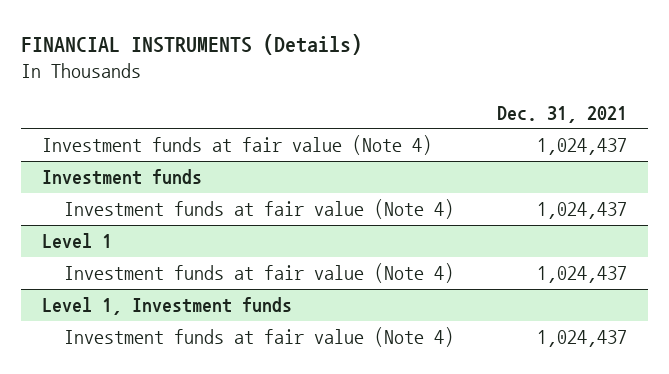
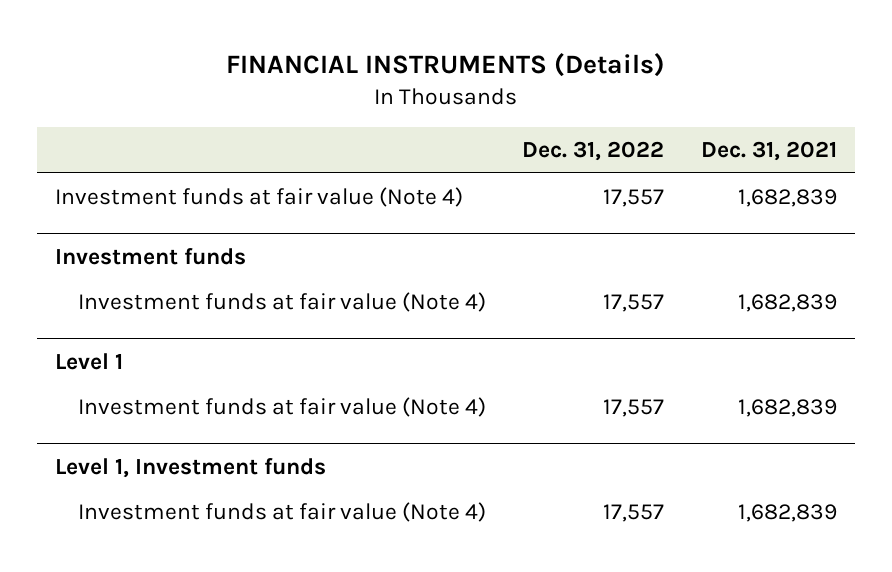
none -> [522,141,665,162] Dec. 31, 2022
[536,138,627,156] 1,024,437 -> [737,189,837,208] 1,682,839
[536,202,627,220] 1,024,437 -> [737,294,837,313] 1,682,839
[536,266,627,284] 1,024,437 -> [737,399,837,418] 1,682,839
[536,330,627,348] 1,024,437 -> [737,504,837,523] 1,682,839

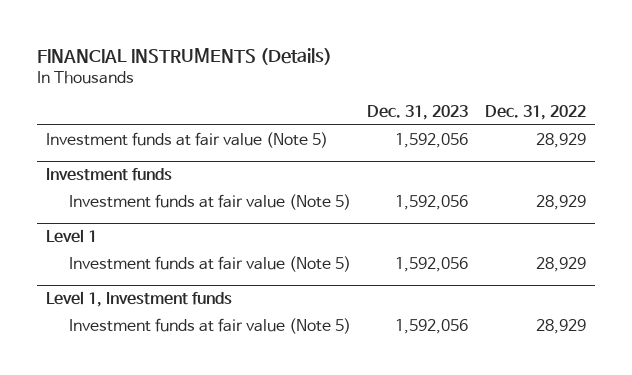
[700,141,837,162] Dec. 31, 2021 -> none
none -> [367,105,469,121] Dec. 31, 2023
[55,187,464,208] Investment funds at fair value (Note 4) -> [45,131,328,148] Investment funds at fair value (Note 5)
[603,189,665,208] 17,557 -> [536,132,587,148] 28,929
[77,292,486,313] Investment funds at fair value (Note 4) -> [68,193,351,210] Investment funds at fair value (Note 5)
[603,294,665,313] 17,557 -> [536,194,587,210] 28,929
[77,397,486,418] Investment funds at fair value (Note 4) -> [68,255,351,272] Investment funds at fair value (Note 5)
[603,399,665,418] 17,557 -> [536,256,587,272] 28,929
[77,502,486,523] Investment funds at fair value (Note 4) -> [68,317,351,334] Investment funds at fair value (Note 5)
[603,504,665,523] 17,557 -> [536,318,587,334] 28,929

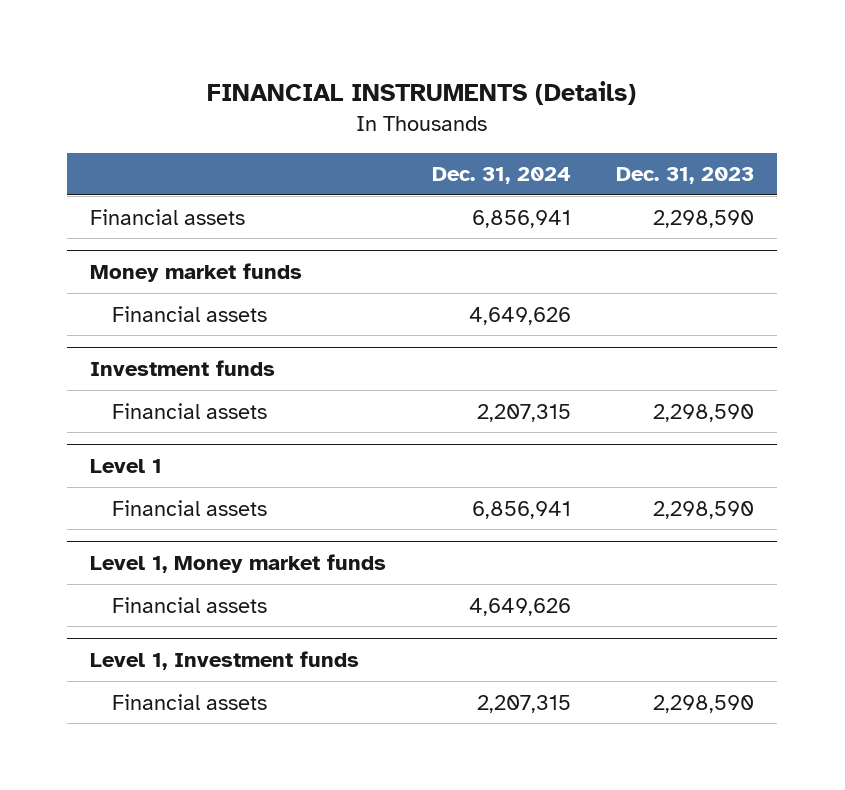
[485,105,587,121] Dec. 31, 2022 -> none
none -> [431,167,571,185] Dec. 31, 2024
[45,131,328,148] Investment funds at fair value (Note 5) -> none
none -> [90,208,246,225] Financial assets
none -> [90,263,303,283] Money market funds
none -> [111,305,267,322] Financial assets
[68,193,351,210] Investment funds at fair value (Note 5) -> none
none -> [111,402,267,419] Financial assets
[68,255,351,272] Investment funds at fair value (Note 5) -> none
none -> [111,499,267,516] Financial assets
none -> [90,554,387,574] Level 1, Money market funds
none -> [111,596,267,613] Financial assets
[68,317,351,334] Investment funds at fair value (Note 5) -> none
none -> [111,693,267,710] Financial assets

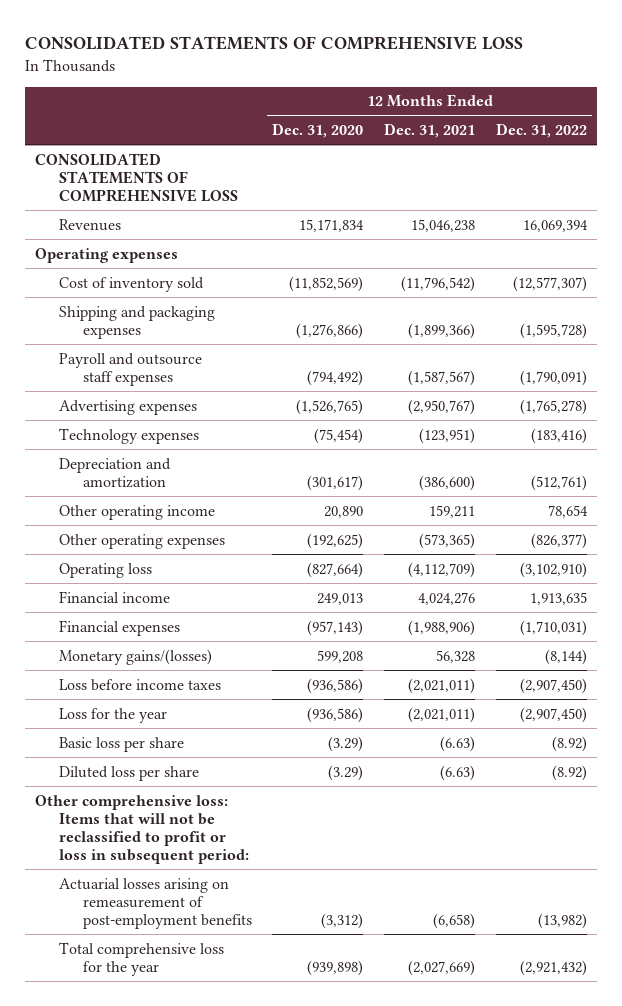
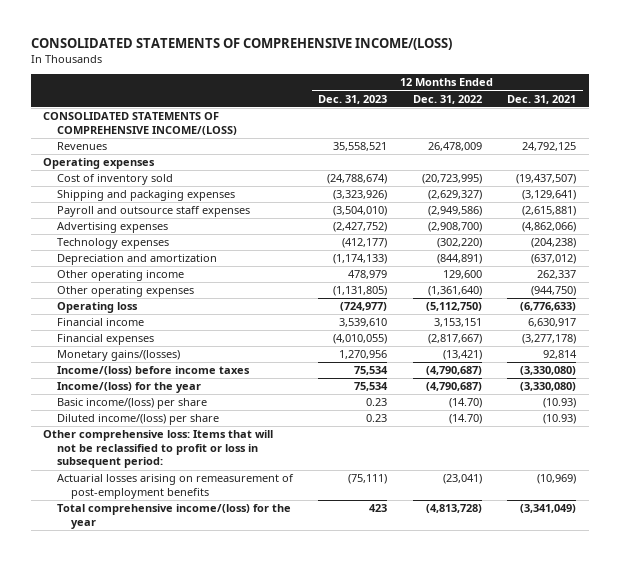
[24,36,523,51] CONSOLIDATED STATEMENTS OF COMPREHENSIVE LOSS -> [30,37,452,50] CONSOLIDATED STATEMENTS OF COMPREHENSIVE INCOME/(LOSS)
[272,122,364,138] Dec. 31, 2020 -> none
none -> [318,94,388,104] Dec. 31, 2023
[35,152,238,202] CONSOLIDATED STATEMENTS OF COMPREHENSIVE LOSS -> [43,112,237,135] CONSOLIDATED STATEMENTS OF COMPREHENSIVE INCOME/(LOSS)
[411,218,476,232] 15,046,238 -> [522,142,577,152] 24,792,125
[522,219,588,232] 16,069,394 -> [427,142,482,152] 26,478,009
[401,275,476,292] (11,796,542) -> [516,174,577,185] (19,437,507)
[512,275,587,292] (12,577,307) -> [421,174,482,185] (20,723,995)
[408,322,476,339] (1,899,366) -> [522,190,577,201] (3,129,641)
[519,322,587,339] (1,595,728) -> [427,190,482,201] (2,629,327)
[408,369,476,386] (1,587,567) -> [522,206,577,217] (2,615,881)
[519,369,587,386] (1,790,091) -> [427,206,482,217] (2,949,586)
[408,398,476,415] (2,950,767) -> [522,222,577,233] (4,862,066)
[519,398,587,415] (1,765,278) -> [427,222,482,233] (2,908,700)
[419,427,476,444] (123,951) -> [531,238,577,249] (204,238)
[530,427,587,444] (183,416) -> [436,238,482,249] (302,220)
[419,474,476,491] (386,600) -> [531,254,577,265] (637,012)
[530,474,587,491] (512,761) -> [436,254,482,265] (844,891)
[429,504,476,518] 159,211 -> [537,270,577,280] 262,337
[547,504,588,518] 78,654 -> [442,270,482,280] 129,600
[419,532,476,549] (573,365) -> [531,286,577,297] (944,750)
[530,532,587,549] (826,377) -> [427,286,482,297] (1,361,640)
[408,561,476,578] (4,112,709) -> [520,302,577,312] (6,776,633)
[519,561,587,578] (3,102,910) -> [425,302,482,312] (5,112,750)
[418,591,476,605] 4,024,276 -> [528,318,577,328] 6,630,917
[529,591,587,605] 1,913,635 -> [433,318,482,328] 3,153,151
[408,619,476,636] (1,988,906) -> [522,334,577,345] (3,277,178)
[519,619,587,636] (1,710,031) -> [427,334,482,345] (2,817,667)
[436,649,476,663] 56,328 -> [543,350,578,360] 92,814
[544,648,587,665] (8,144) -> [442,350,482,361] (13,421)
[58,678,221,691] Loss before income taxes -> [56,366,250,376] Income/(loss) before income taxes
[408,677,476,694] (2,021,011) -> [520,366,577,376] (3,330,080)
[519,677,587,694] (2,907,450) -> [425,366,482,376] (4,790,687)
[58,707,167,723] Loss for the year -> [56,382,201,394] Income/(loss) for the year
[408,706,476,723] (2,021,011) -> [520,382,577,392] (3,330,080)
[519,706,587,723] (2,907,450) -> [425,382,482,392] (4,790,687)
[58,736,184,752] Basic loss per share -> [56,398,207,410] Basic income/(loss) per share
[440,735,476,752] (6.63) -> [543,398,577,409] (10.93)
[551,735,587,752] (8.92) -> [448,398,482,409] (14.70)
[58,765,199,781] Diluted loss per share -> [56,414,219,426] Diluted income/(loss) per share
[440,764,476,781] (6.63) -> [543,414,577,425] (10.93)
[551,764,587,781] (8.92) -> [448,414,482,425] (14.70)
[433,912,476,929] (6,658) -> [537,474,577,485] (10,969)
[537,912,587,929] (13,982) -> [442,474,482,485] (23,041)
[58,941,224,976] Total comprehensive loss for the year -> [56,504,291,529] Total comprehensive income/(loss) for the year
[408,959,476,976] (2,027,669) -> [520,504,577,514] (3,341,049)
[519,959,587,976] (2,921,432) -> [425,504,482,514] (4,813,728)

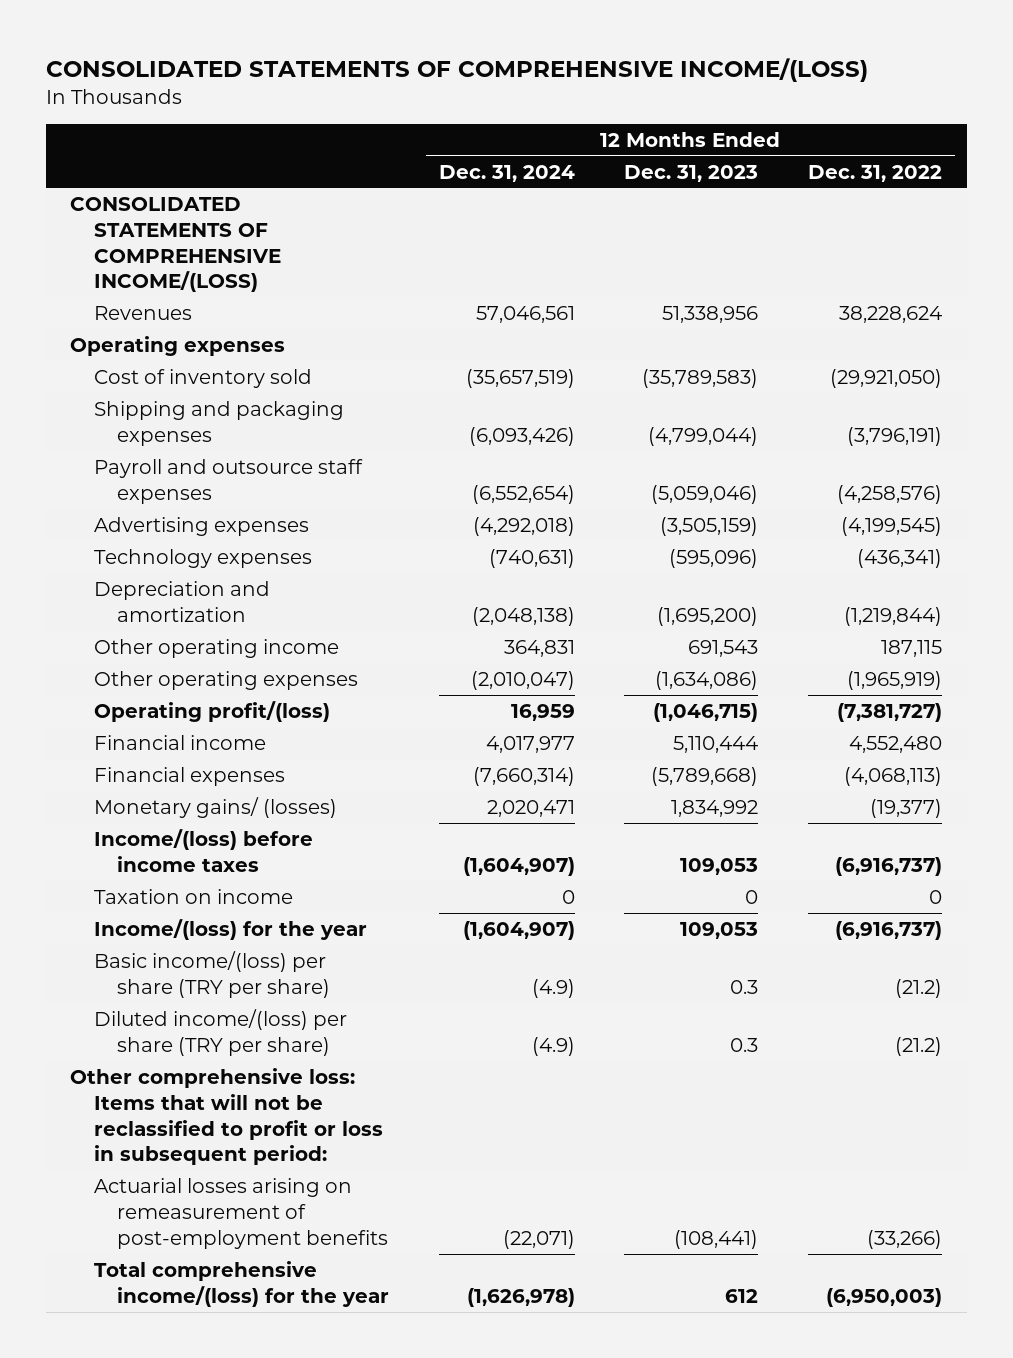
[507,94,577,104] Dec. 31, 2021 -> none
none -> [438,164,575,182] Dec. 31, 2024
[333,142,388,152] 35,558,521 -> [662,305,759,323] 51,338,956
[427,142,482,152] 26,478,009 -> [839,305,943,323] 38,228,624
[327,174,388,185] (24,788,674) -> [642,368,759,388] (35,789,583)
[421,174,482,185] (20,723,995) -> [830,368,943,388] (29,921,050)
[333,190,388,201] (3,323,926) -> [648,426,759,446] (4,799,044)
[427,190,482,201] (2,629,327) -> [847,426,943,446] (3,796,191)
[333,206,388,217] (3,504,010) -> [651,484,759,504] (5,059,046)
[427,206,482,217] (2,949,586) -> [837,484,943,504] (4,258,576)
[333,222,388,233] (2,427,752) -> [660,516,759,536] (3,505,159)
[427,222,482,233] (2,908,700) -> [841,516,943,536] (4,199,545)
[342,238,388,249] (412,177) -> [669,548,759,568] (595,096)
[436,238,482,249] (302,220) -> [857,548,943,568] (436,341)
[333,254,388,265] (1,174,133) -> [657,606,759,626] (1,695,200)
[436,254,482,265] (844,891) -> [844,606,943,626] (1,219,844)
[348,270,388,280] 478,979 -> [688,639,759,657] 691,543
[442,270,482,280] 129,600 -> [881,639,943,657] 187,115
[333,286,388,297] (1,131,805) -> [655,670,759,690] (1,634,086)
[427,286,482,297] (1,361,640) -> [847,670,943,690] (1,965,919)
[56,302,138,314] Operating loss -> [93,700,330,722] Operating profit/(loss)
[340,302,388,312] (724,977) -> [653,702,759,722] (1,046,715)
[425,302,482,312] (5,112,750) -> [837,702,943,722] (7,381,727)
[339,318,388,328] 3,539,610 -> [673,735,759,753] 5,110,444
[433,318,482,328] 3,153,151 -> [849,735,943,753] 4,552,480
[333,334,388,345] (4,010,055) -> [651,766,759,786] (5,789,668)
[427,334,482,345] (2,817,667) -> [844,766,943,786] (4,068,113)
[56,350,180,362] Monetary gains/(losses) -> [93,796,337,818] Monetary gains/ (losses)
[339,350,388,360] 1,270,956 -> [671,799,759,817] 1,834,992
[442,350,482,361] (13,421) -> [870,798,943,818] (19,377)
[354,366,389,376] 75,534 -> [680,857,759,875] 109,053
[425,366,482,376] (4,790,687) -> [835,856,943,876] (6,916,737)
none -> [93,888,293,904] Taxation on income
[354,382,389,392] 75,534 -> [680,921,759,939] 109,053
[425,382,482,392] (4,790,687) -> [835,920,943,940] (6,916,737)
[56,398,207,410] Basic income/(loss) per share -> [93,950,331,998] Basic income/(loss) per share (TRY per share)
[366,398,388,407] 0.23 -> [730,979,759,994] 0.3
[448,398,482,409] (14.70) -> [895,978,943,998] (21.2)
[56,414,219,426] Diluted income/(loss) per share -> [93,1008,347,1056] Diluted income/(loss) per share (TRY per share)
[366,414,388,423] 0.23 -> [730,1037,759,1052] 0.3
[448,414,482,425] (14.70) -> [895,1036,943,1056] (21.2)
[348,474,388,485] (75,111) -> [674,1229,759,1249] (108,441)
[442,474,482,485] (23,041) -> [867,1229,943,1249] (33,266)
[369,504,388,513] 423 -> [725,1288,759,1303] 612
[425,504,482,514] (4,813,728) -> [826,1287,943,1307] (6,950,003)

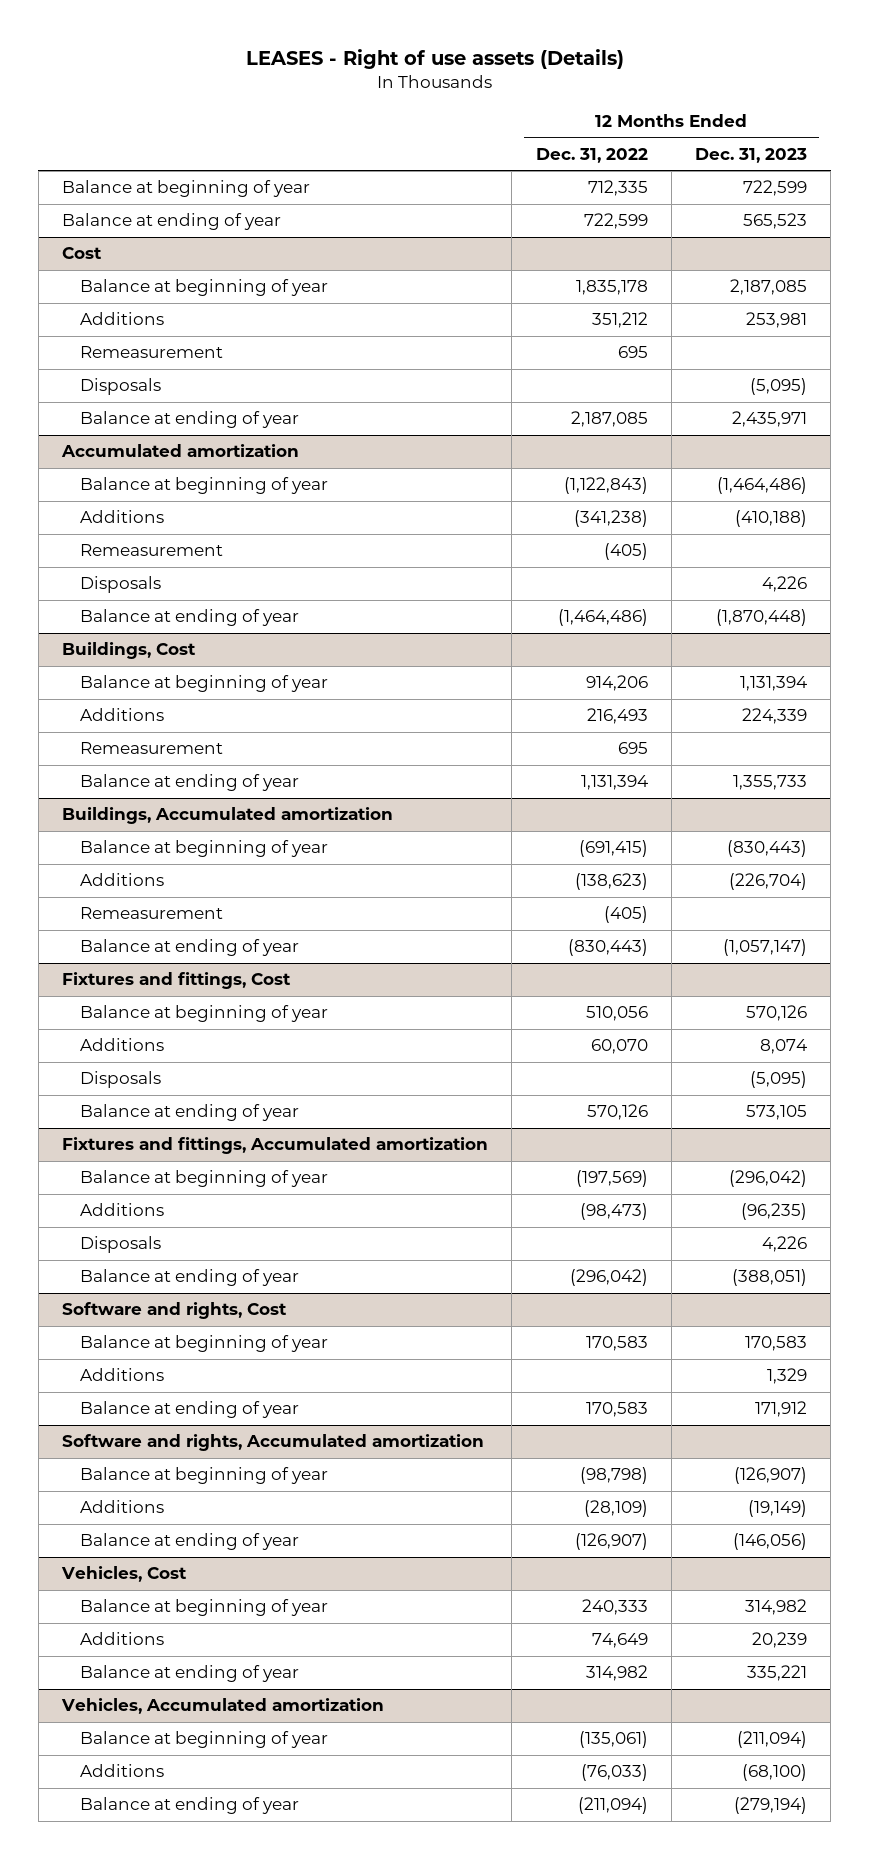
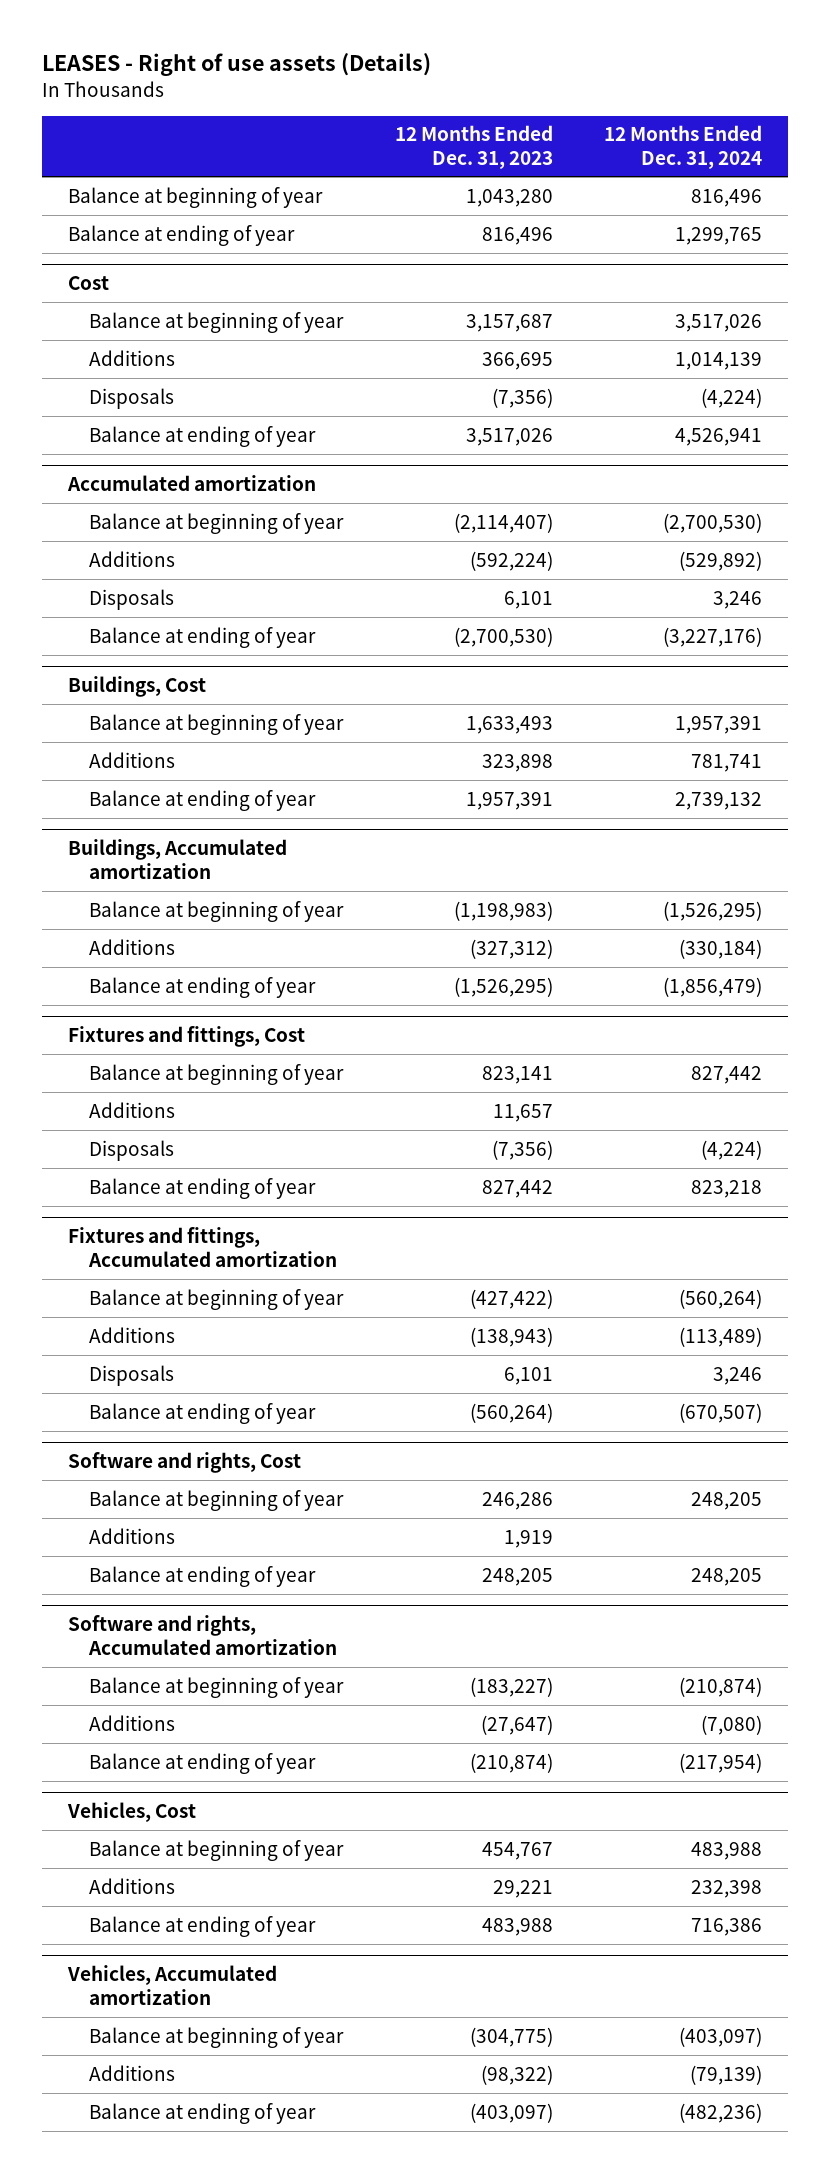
[535,148,648,164] Dec. 31, 2022 -> none
none -> [604,125,763,169] 12 Months Ended Dec. 31, 2024
[742,180,807,197] 722,599 -> [465,188,553,207] 1,043,280
[742,213,807,230] 565,523 -> [481,226,553,245] 816,496
[80,346,224,359] Remeasurement -> none
[729,279,807,296] 2,187,085 -> [465,313,553,332] 3,157,687
[745,312,807,329] 253,981 -> [481,351,553,370] 366,695
[749,378,807,396] (5,095) -> [491,387,553,408] (7,356)
[731,411,807,428] 2,435,971 -> [465,427,553,446] 3,517,026
[80,544,224,557] Remeasurement -> none
[716,477,807,495] (1,464,486) -> [453,512,553,533] (2,114,407)
[734,510,807,528] (410,188) -> [469,550,553,571] (592,224)
[761,576,807,593] 4,226 -> [503,590,553,609] 6,101
[715,609,807,627] (1,870,448) -> [453,626,553,647] (2,700,530)
[80,742,224,755] Remeasurement -> none
[739,676,807,692] 1,131,394 -> [465,715,553,734] 1,633,493
[741,708,807,725] 224,339 -> [481,753,553,772] 323,898
[732,775,807,791] 1,355,733 -> [465,791,553,810] 1,957,391
[80,907,224,920] Remeasurement -> none
[726,840,807,858] (830,443) -> [453,900,553,921] (1,198,983)
[728,873,807,891] (226,704) -> [469,938,553,959] (327,312)
[722,939,807,957] (1,057,147) -> [453,976,553,997] (1,526,295)
[745,1005,807,1022] 570,126 -> [481,1065,553,1084] 823,141
[759,1039,807,1055] 8,074 -> [492,1103,553,1122] 11,657
[749,1071,807,1089] (5,095) -> [491,1139,553,1160] (7,356)
[745,1105,807,1121] 573,105 -> [481,1179,553,1198] 827,442
[728,1170,807,1188] (296,042) -> [469,1288,553,1309] (427,422)
[740,1203,807,1221] (96,235) -> [469,1326,553,1347] (138,943)
[761,1236,807,1253] 4,226 -> [503,1366,553,1385] 6,101
[731,1269,807,1287] (388,051) -> [469,1402,553,1423] (560,264)
[744,1336,807,1352] 170,583 -> [481,1491,553,1510] 246,286
[766,1368,807,1385] 1,329 -> [503,1529,553,1548] 1,919
[754,1401,807,1418] 171,912 -> [481,1567,553,1586] 248,205
[733,1467,807,1485] (126,907) -> [469,1676,553,1697] (183,227)
[747,1500,807,1518] (19,149) -> [480,1714,553,1735] (27,647)
[732,1533,807,1551] (146,056) -> [469,1752,553,1773] (210,874)
[744,1599,807,1616] 314,982 -> [481,1841,553,1860] 454,767
[751,1632,807,1649] 20,239 -> [492,1879,553,1898] 29,221
[746,1665,807,1682] 335,221 -> [481,1917,553,1936] 483,988
[736,1731,807,1749] (211,094) -> [469,2026,553,2047] (304,775)
[741,1764,807,1782] (68,100) -> [480,2064,553,2085] (98,322)
[733,1797,807,1815] (279,194) -> [469,2102,553,2123] (403,097)

